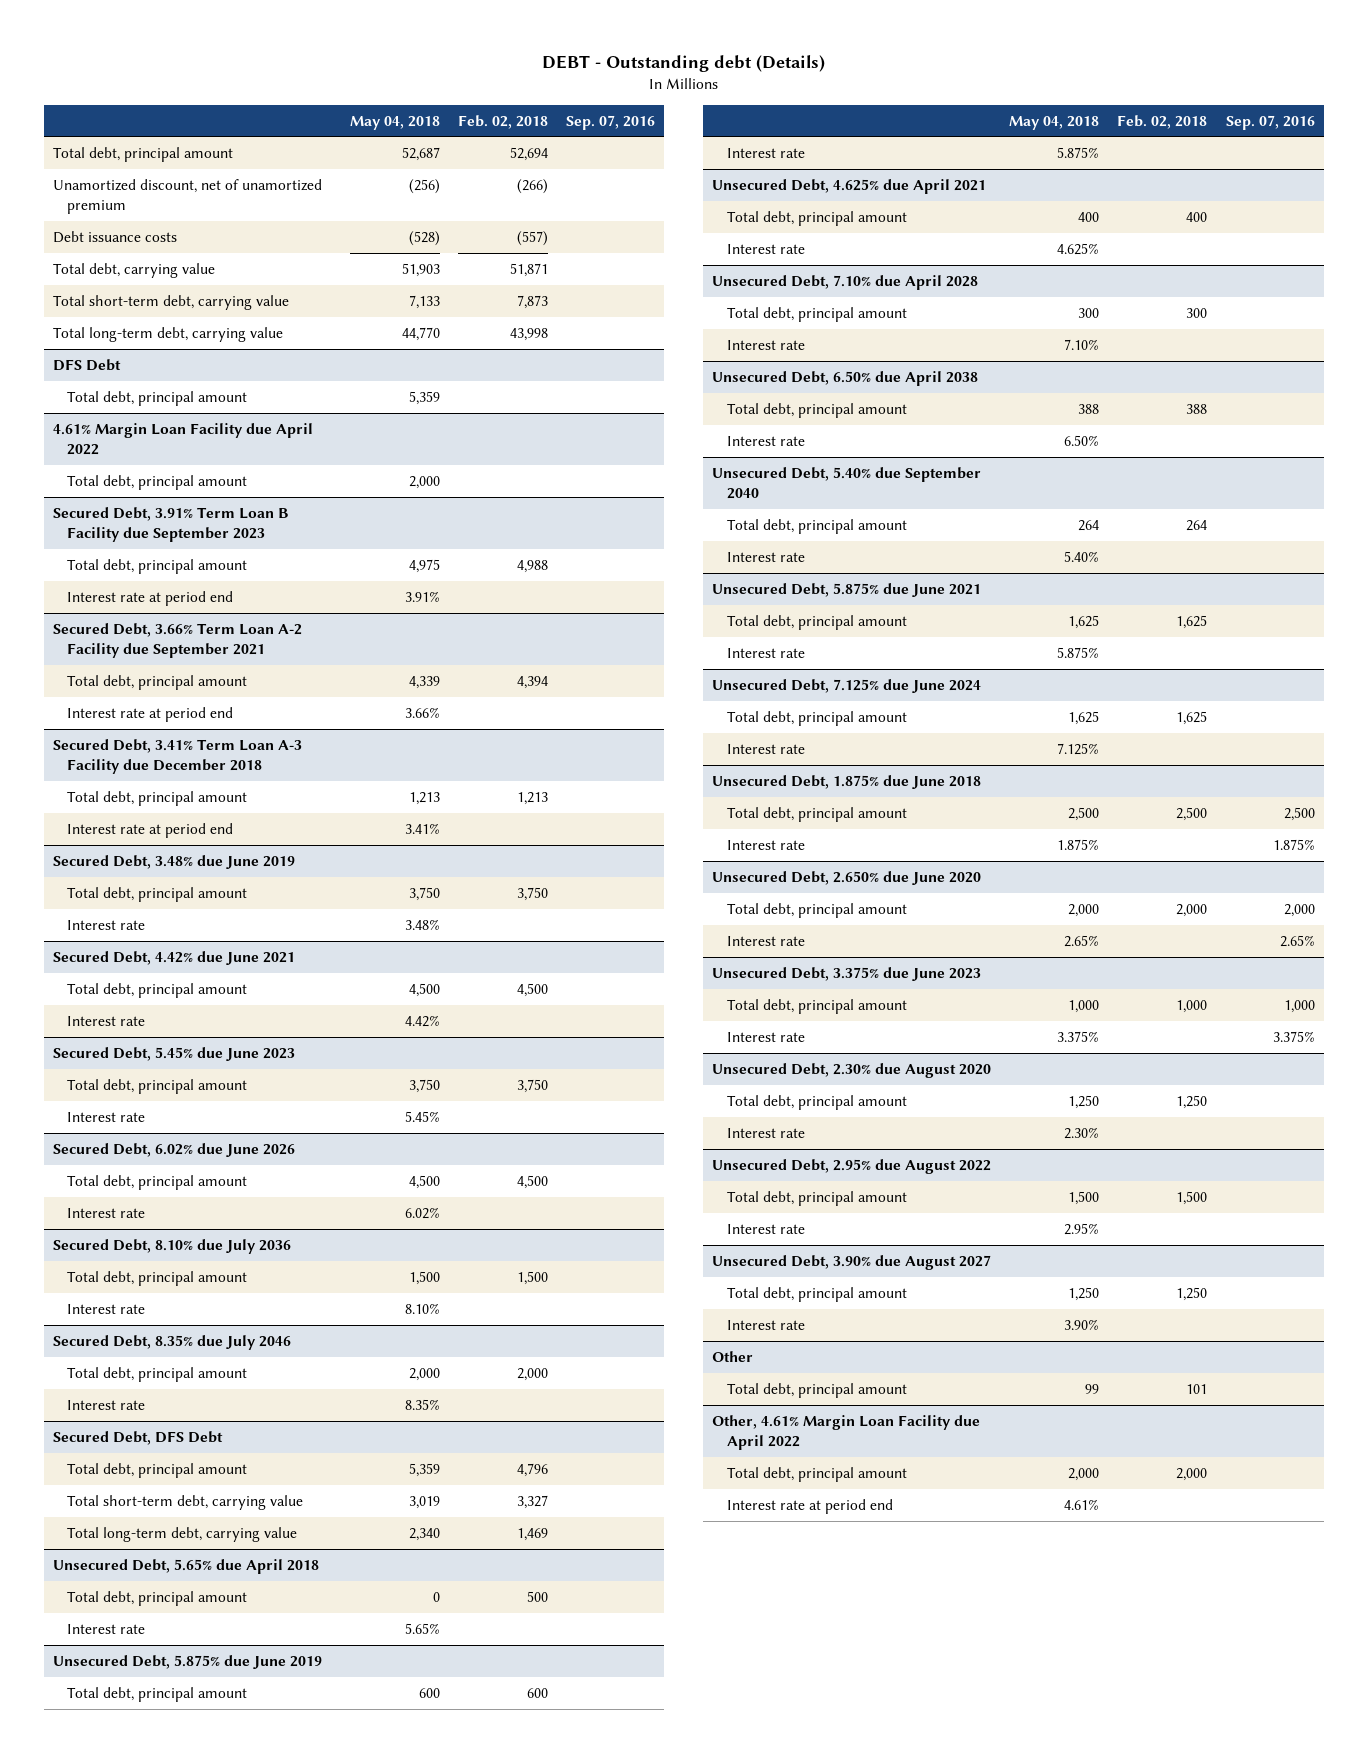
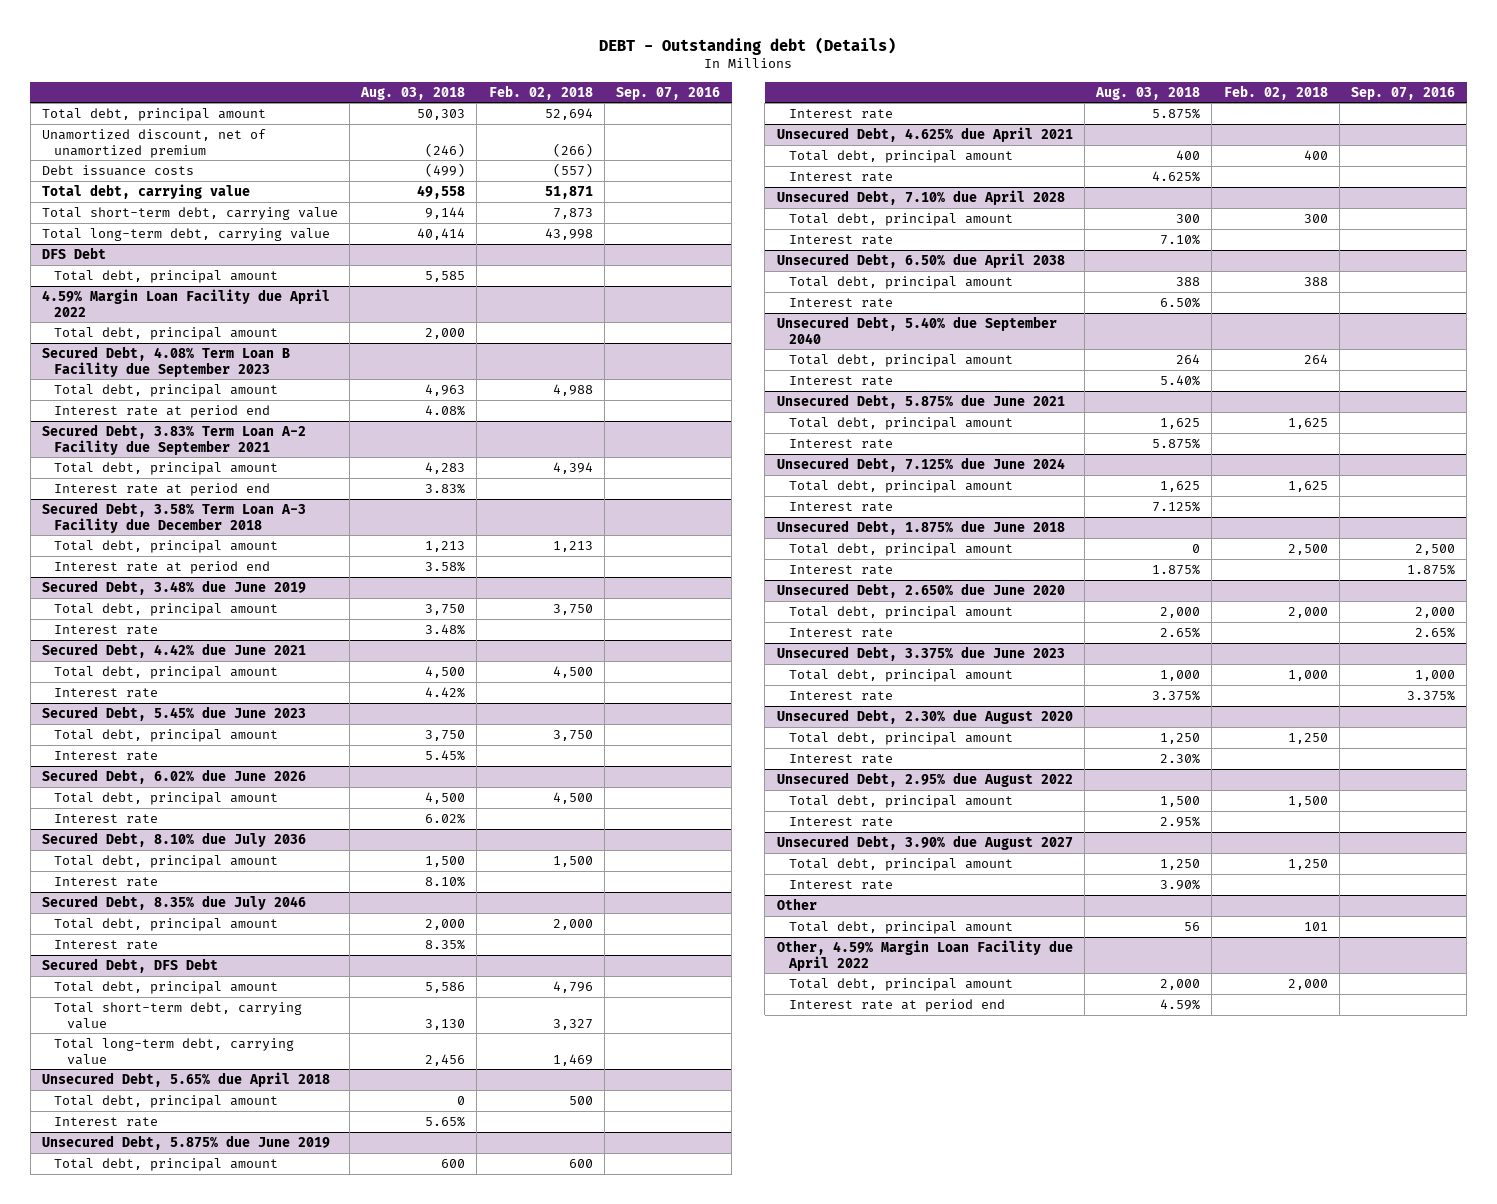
[349,115,440,130] May 04, 2018 -> none
none -> [360,86,466,100] Aug. 03, 2018
[52,422,313,456] 4.61% Margin Loan Facility due April 2022 -> [41,288,330,317] 4.59% Margin Loan Facility due April 2022
[52,506,288,543] Secured Debt, 3.91% Term Loan B Facility due September 2023 -> [41,345,290,377] Secured Debt, 4.08% Term Loan B Facility due September 2023
[52,622,302,659] Secured Debt, 3.66% Term Loan A-2 Facility due September 2021 -> [41,423,306,455] Secured Debt, 3.83% Term Loan A-2 Facility due September 2021
[52,738,302,775] Secured Debt, 3.41% Term Loan A-3 Facility due December 2018 -> [41,501,306,533] Secured Debt, 3.58% Term Loan A-3 Facility due December 2018
[712,1414,981,1451] Other, 4.61% Margin Loan Facility due April 2022 -> [776,939,1073,971] Other, 4.59% Margin Loan Facility due April 2022

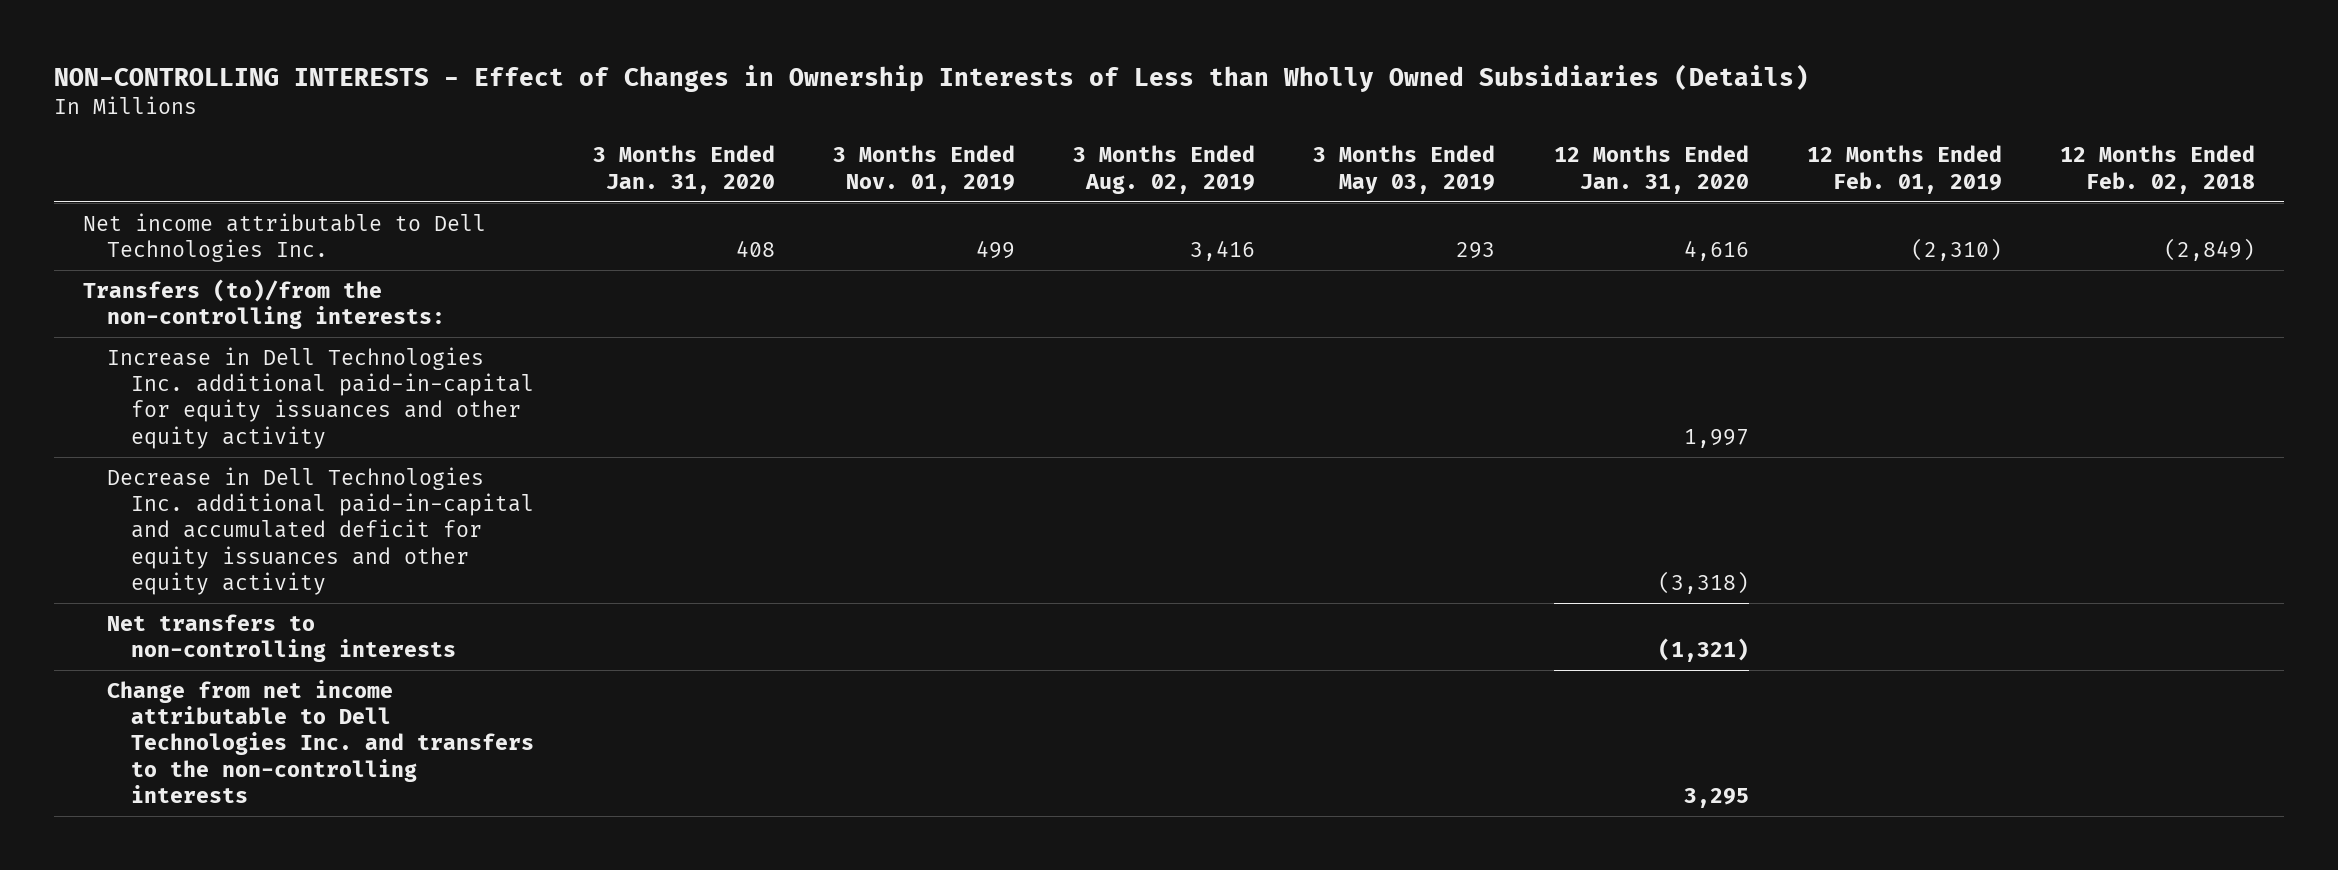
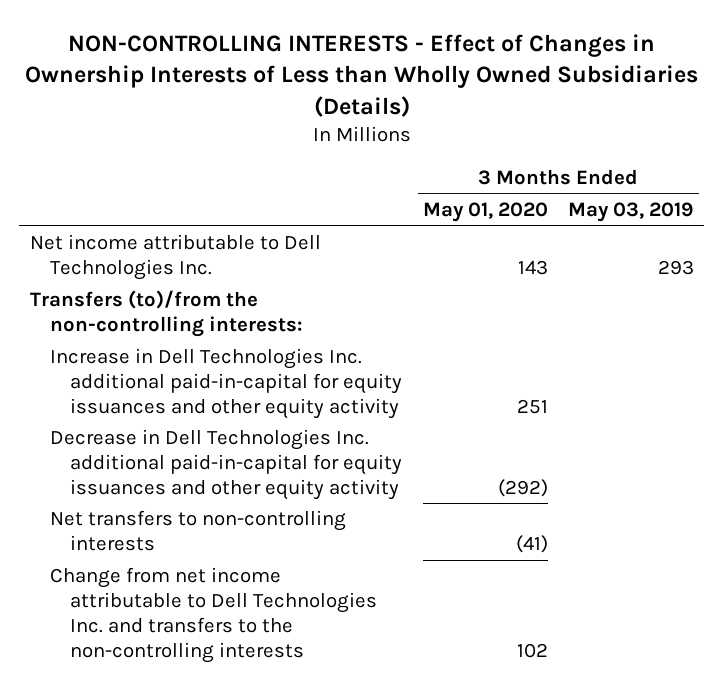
[592,145,775,194] 3 Months Ended Jan. 31, 2020 -> none
[832,145,1015,194] 3 Months Ended Nov. 01, 2019 -> none
[1073,145,1256,194] 3 Months Ended Aug. 02, 2019 -> none
[1553,145,1749,194] 12 Months Ended Jan. 31, 2020 -> none
[1806,145,2002,194] 12 Months Ended Feb. 01, 2019 -> none
[2059,145,2255,194] 12 Months Ended Feb. 02, 2018 -> none
none -> [422,201,548,222] May 01, 2020
[107,466,535,595] Decrease in Dell Technologies Inc. additional paid-in-capital and accumulated deficit for equity issuances and other equity activity -> [49,429,403,500] Decrease in Dell Technologies Inc. additional paid-in-capital for equity issuances and other equity activity

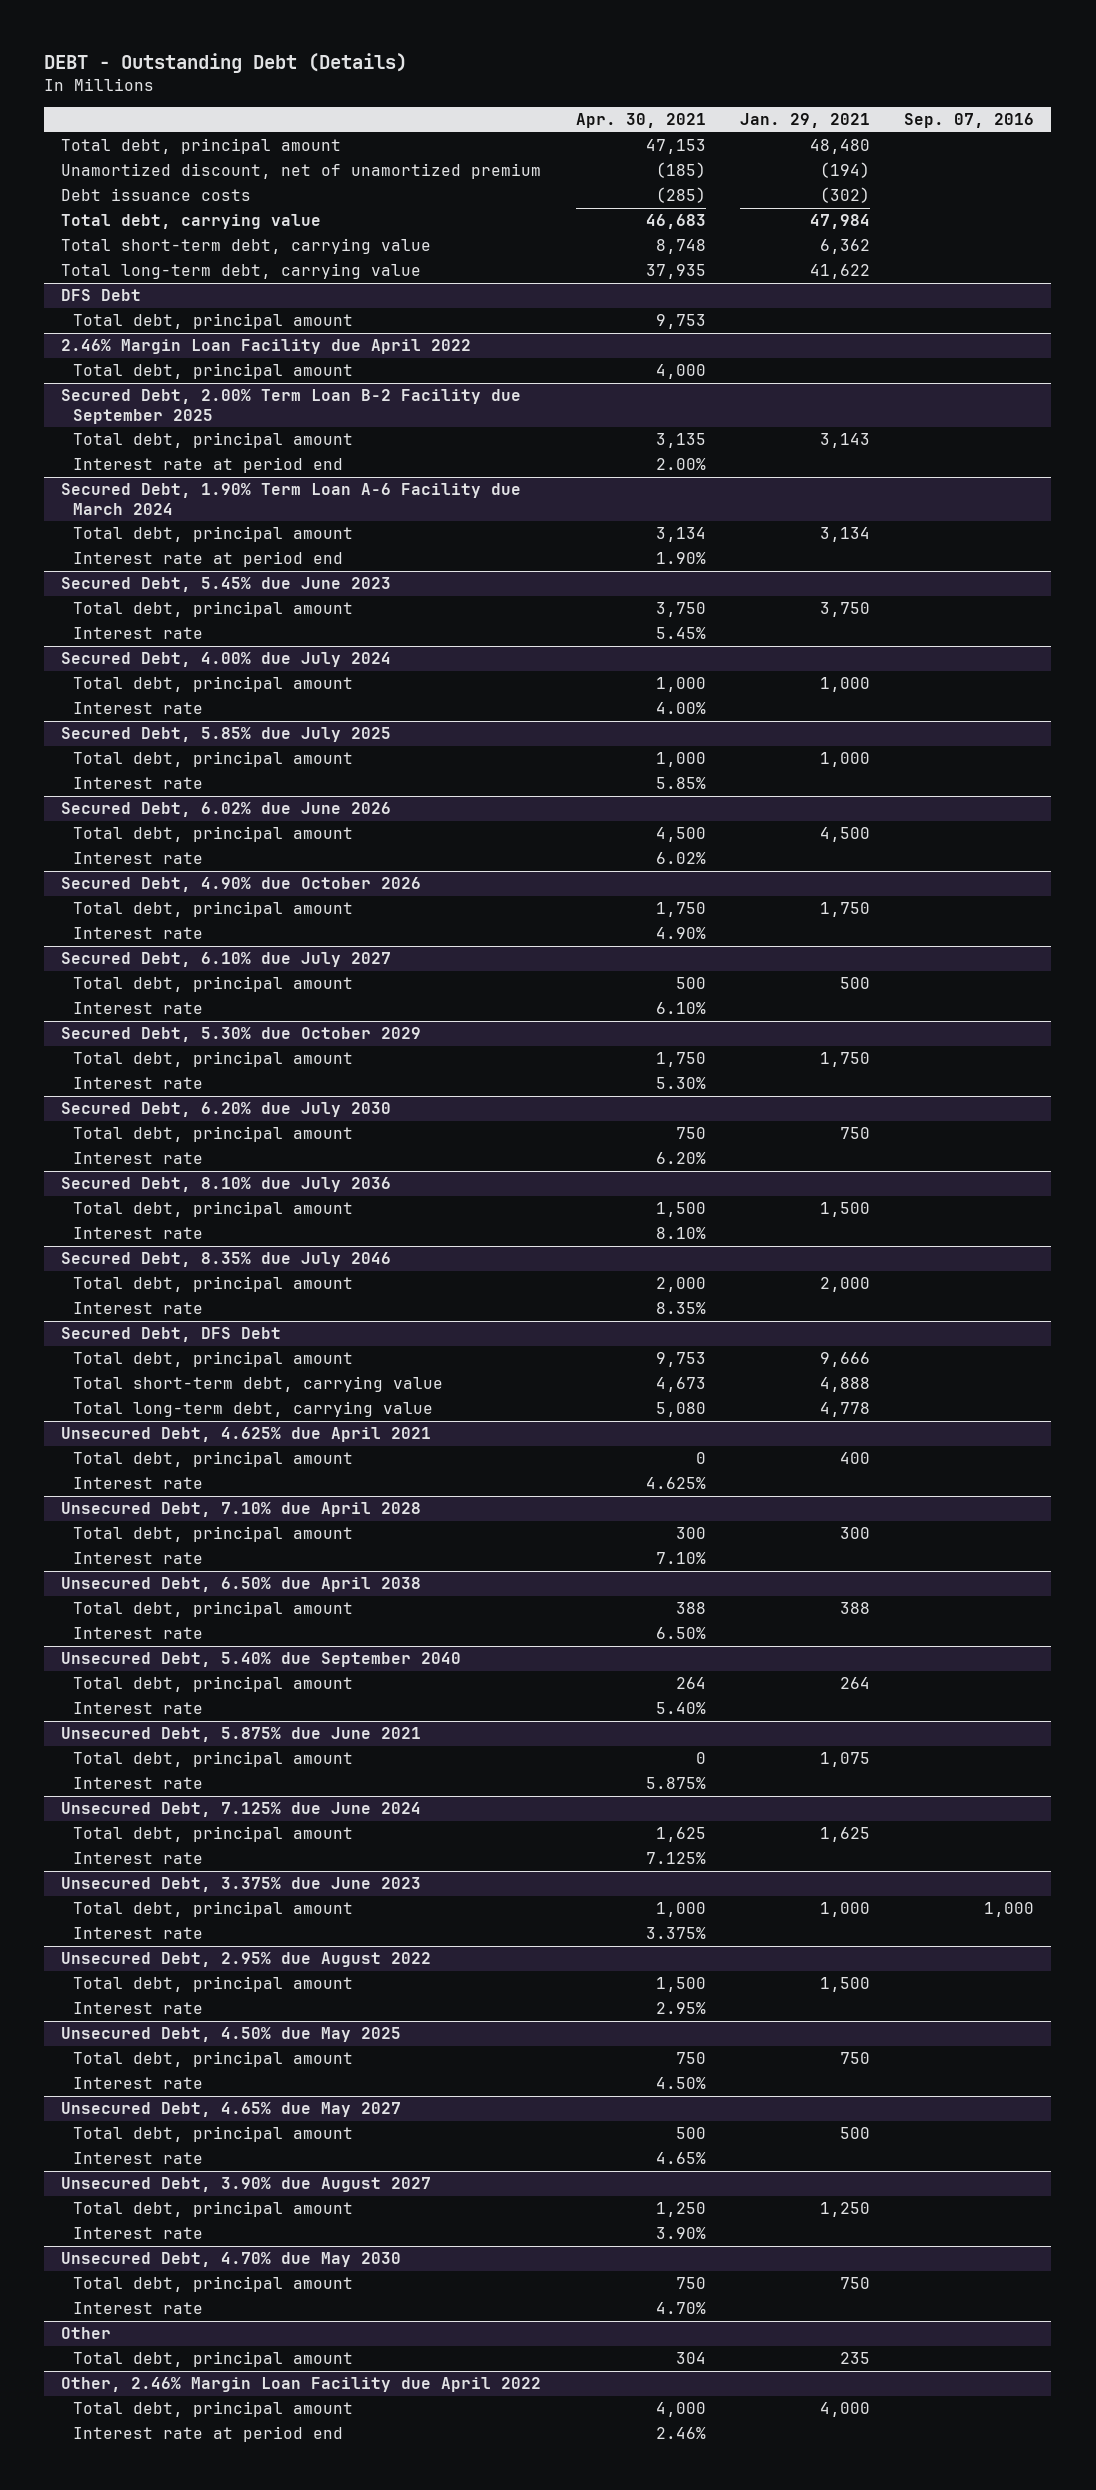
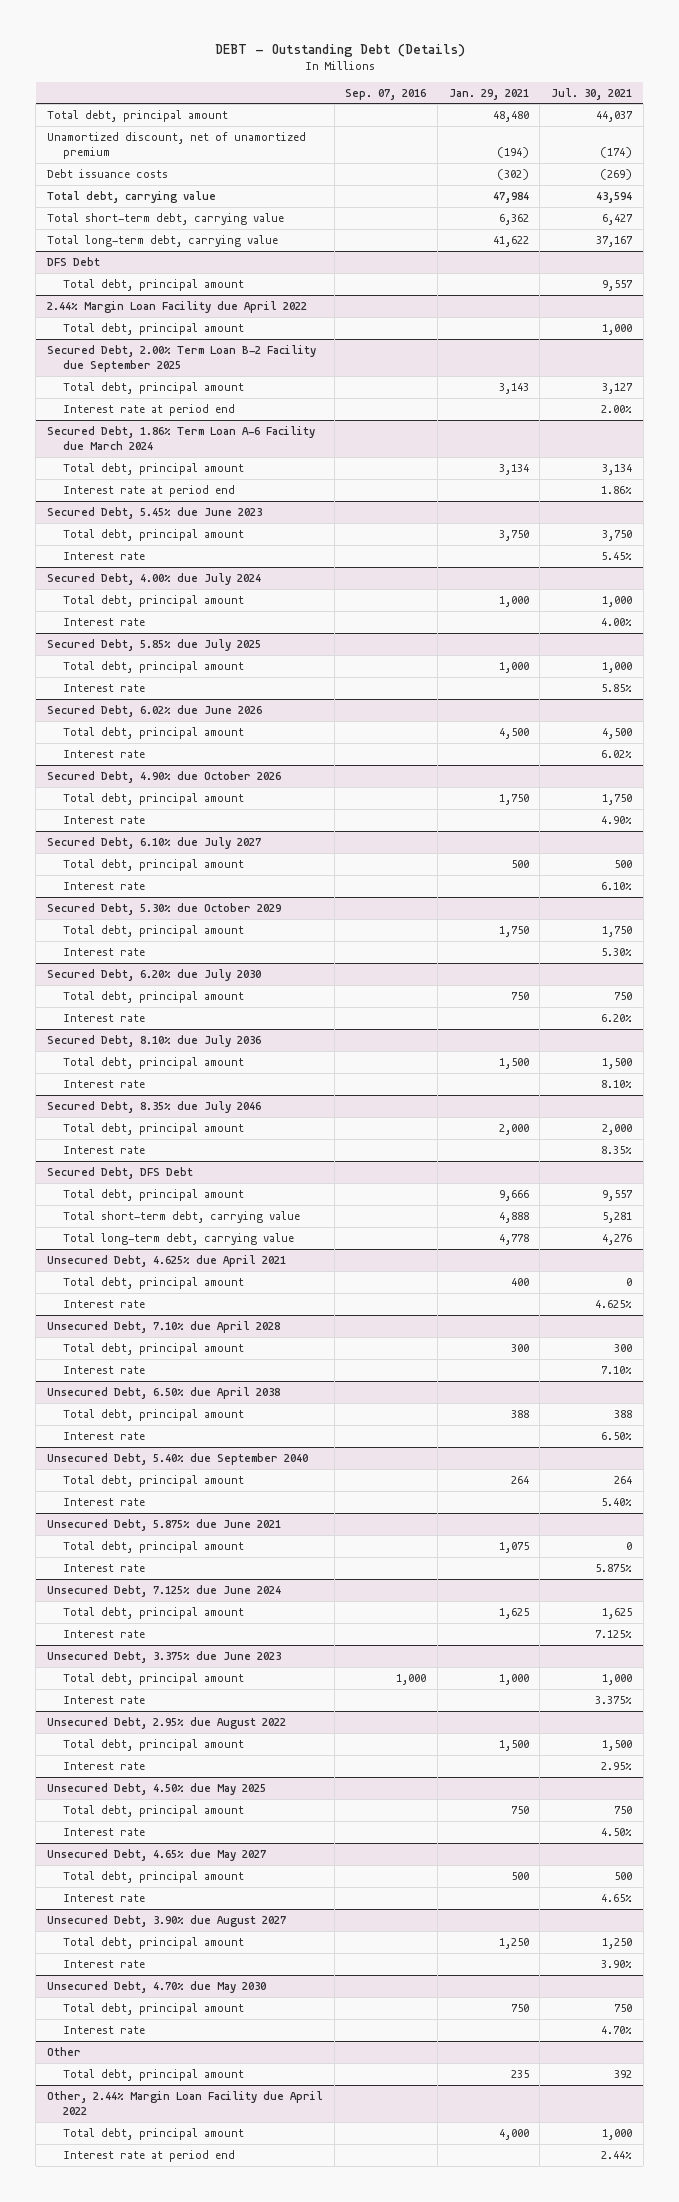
[575,113,706,129] Apr. 30, 2021 -> none
none -> [551,87,633,100] Jul. 30, 2021
[61,339,472,355] 2.46% Margin Loan Facility due April 2022 -> [47,300,308,313] 2.44% Margin Loan Facility due April 2022
[61,483,522,515] Secured Debt, 1.90% Term Loan A-6 Facility due March 2024 -> [47,425,316,450] Secured Debt, 1.86% Term Loan A-6 Facility due March 2024
[61,2377,542,2393] Other, 2.46% Margin Loan Facility due April 2022 -> [47,2090,324,2115] Other, 2.44% Margin Loan Facility due April 2022

